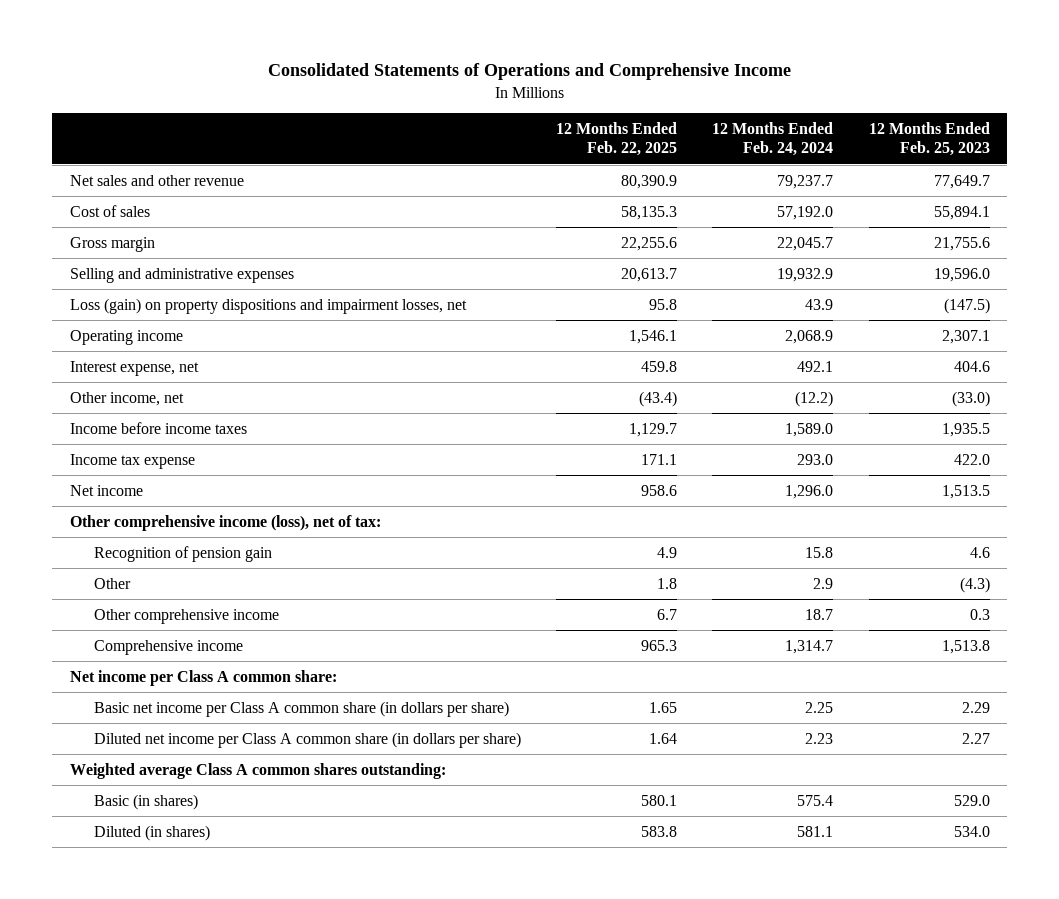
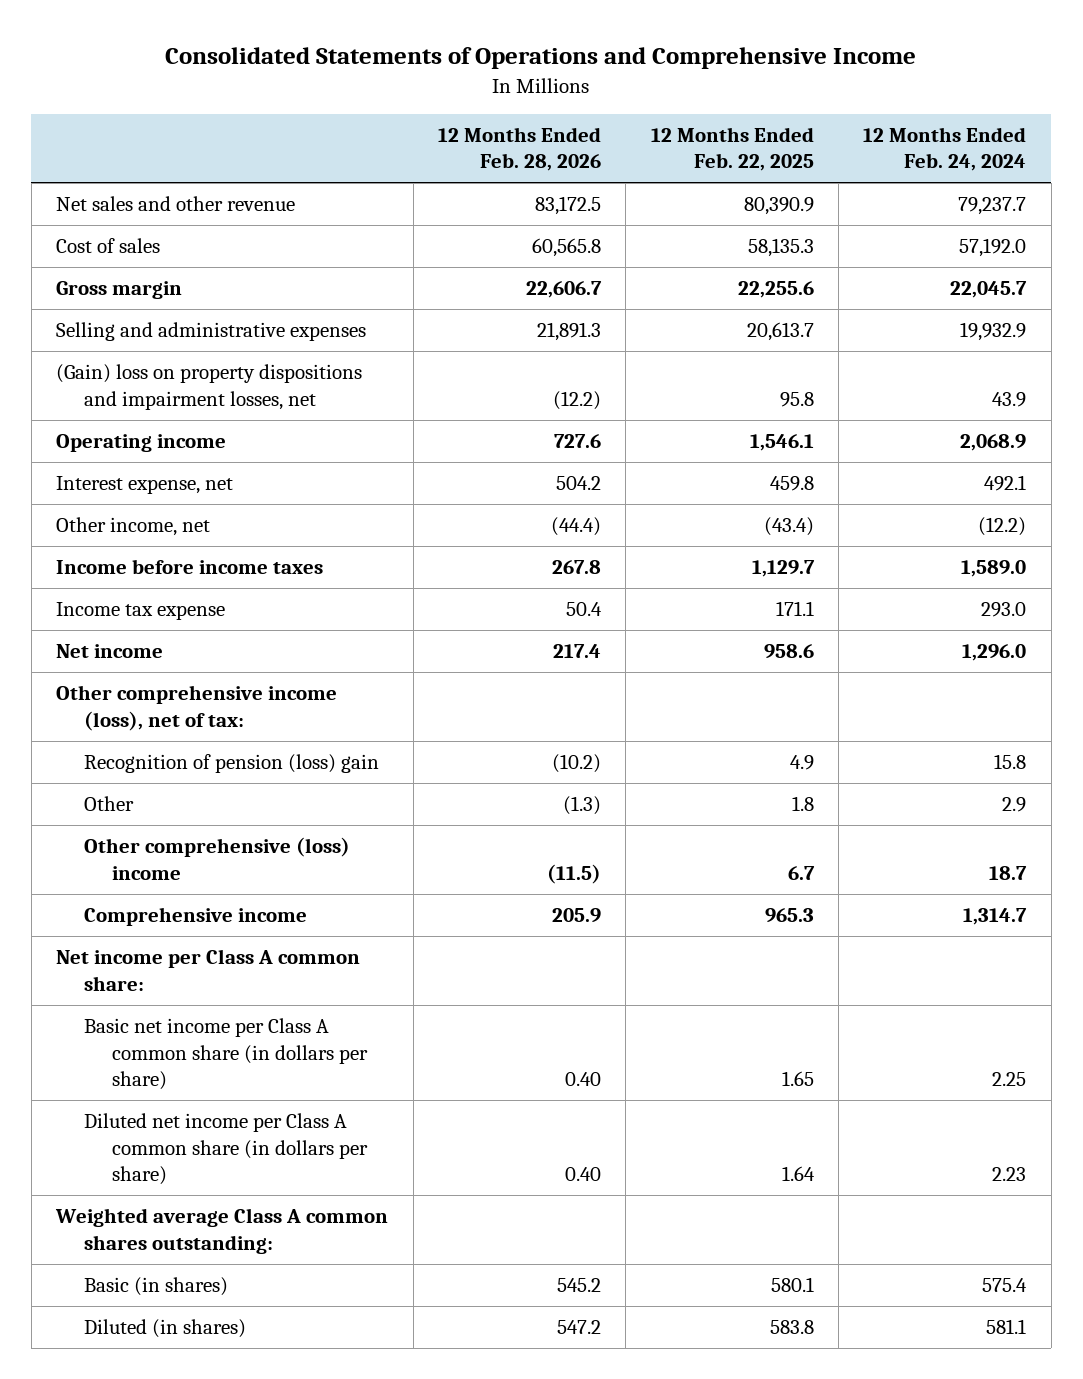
[868,121,990,157] 12 Months Ended Feb. 25, 2023 -> none
none -> [437,126,601,172] 12 Months Ended Feb. 28, 2026
[69,297,467,314] Loss (gain) on property dispositions and impairment losses, net -> [56,364,363,410] (Gain) loss on property dispositions and impairment losses, net
[93,545,272,562] Recognition of pension gain -> [83,754,379,774] Recognition of pension (loss) gain
[93,608,279,624] Other comprehensive income -> [83,837,350,880] Other comprehensive (loss) income

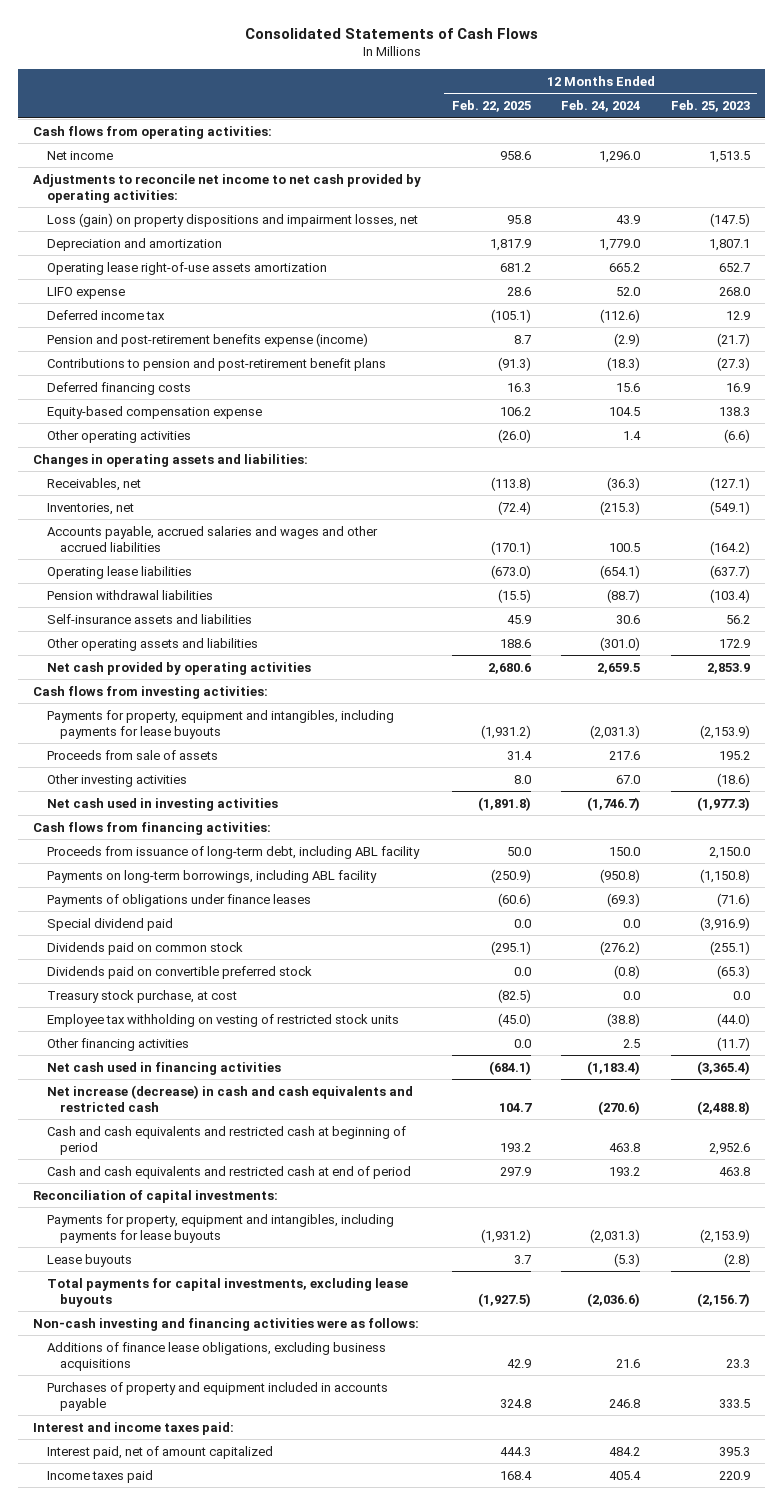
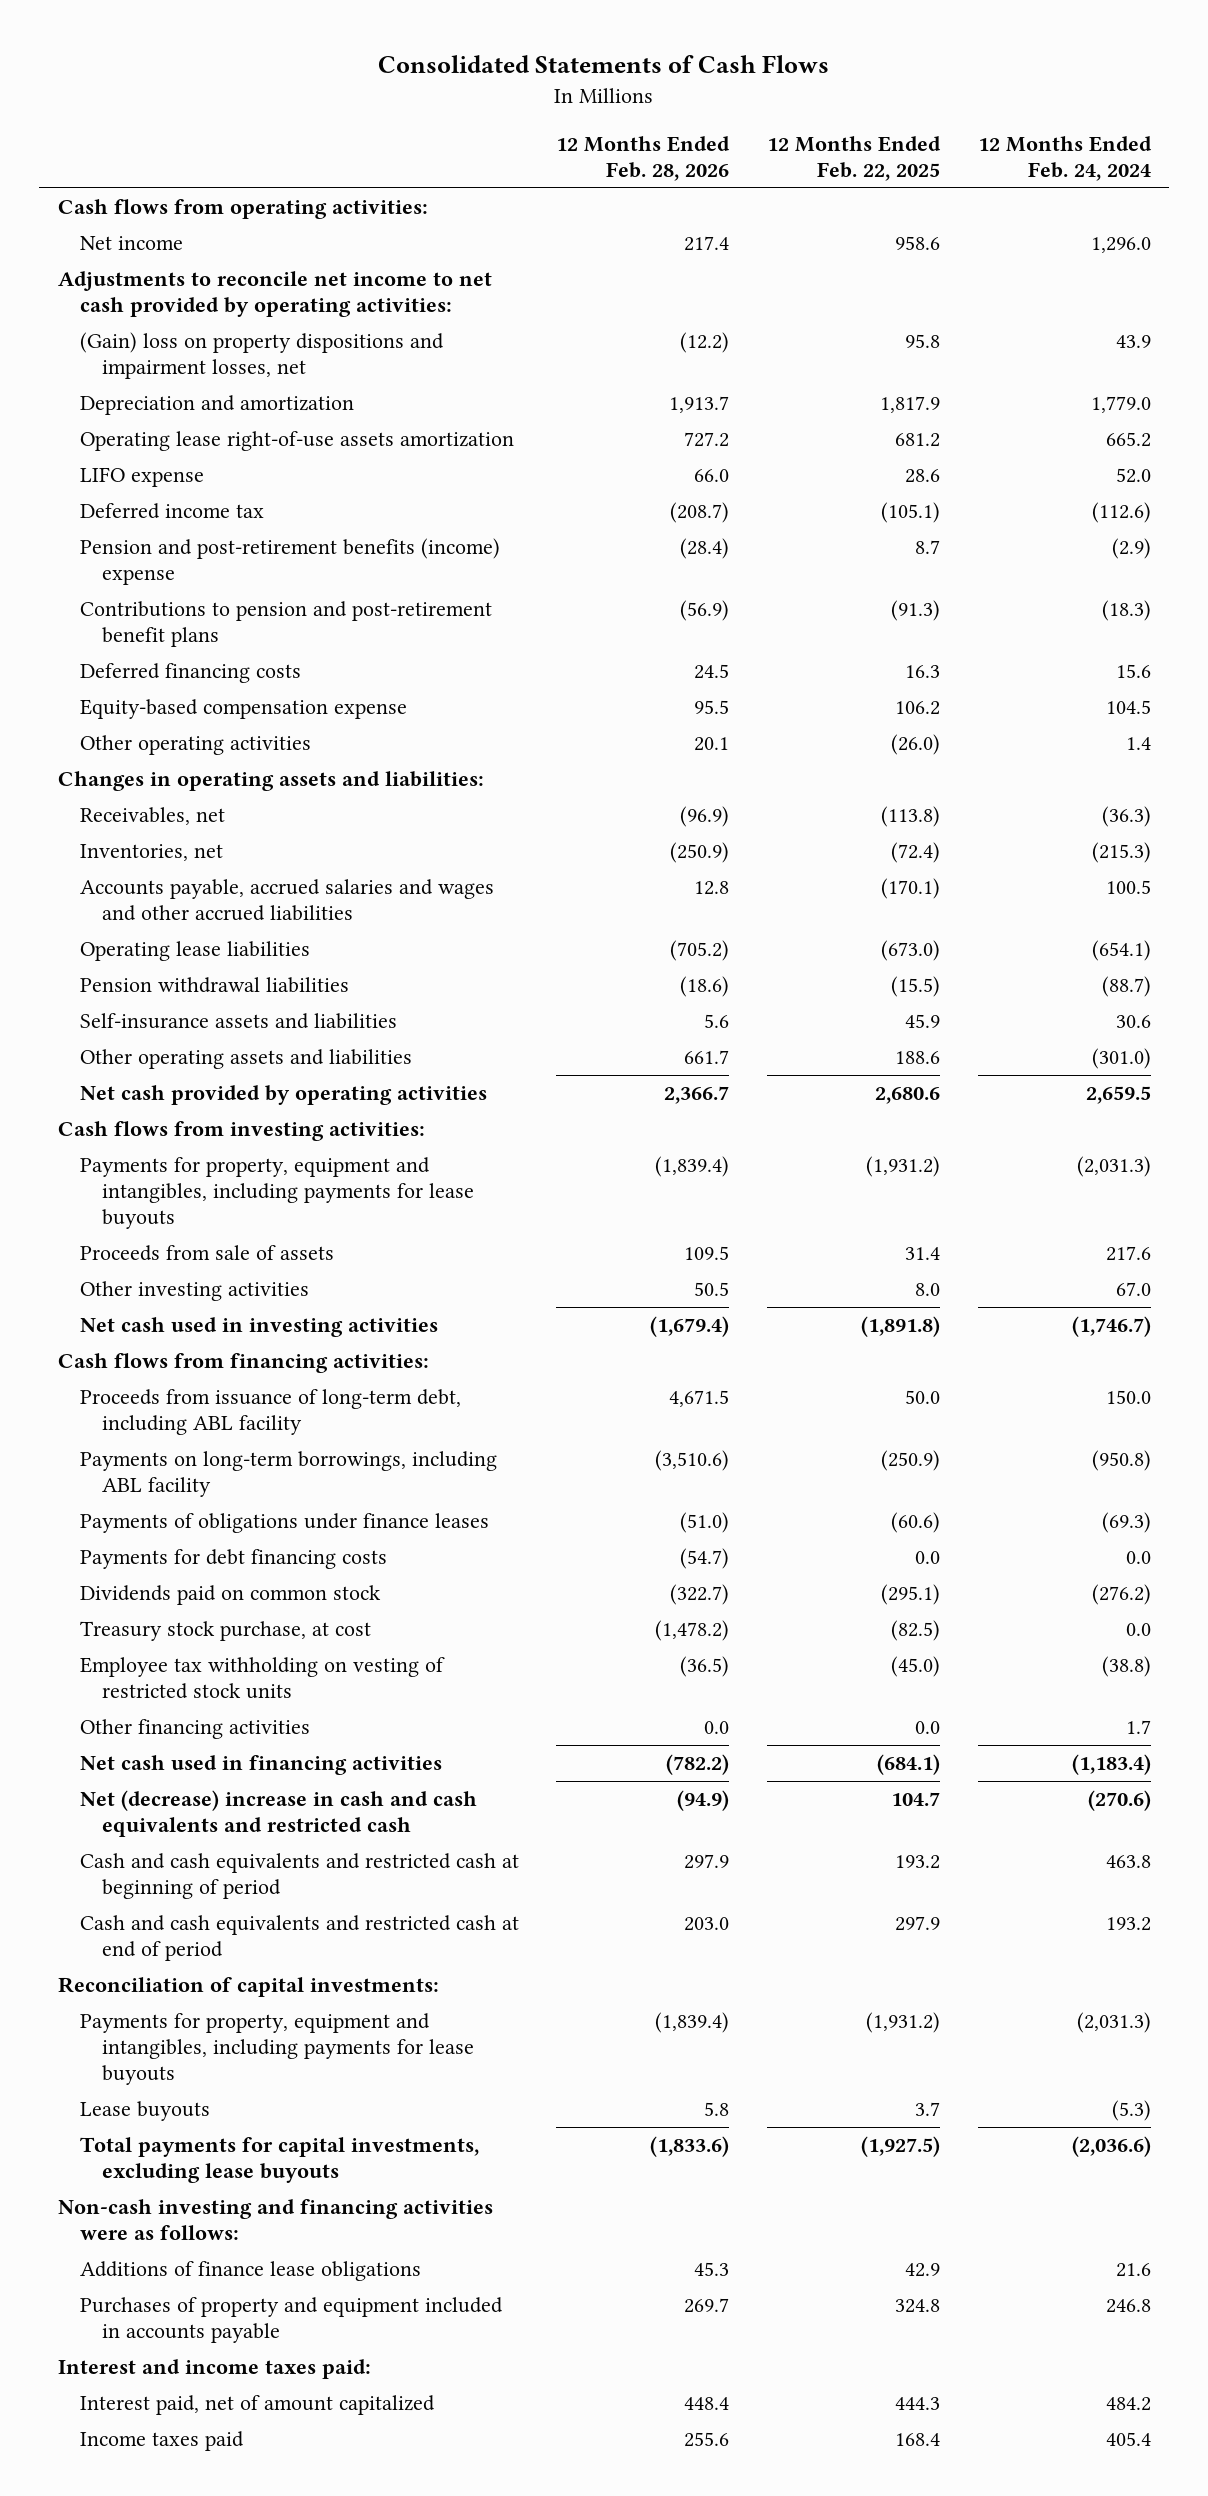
[670,100,750,113] Feb. 25, 2023 -> none
none -> [556,135,731,181] 12 Months Ended Feb. 28, 2026
[46,212,418,227] Loss (gain) on property dispositions and impairment losses, net -> [79,332,444,380] (Gain) loss on property dispositions and impairment losses, net
[46,332,368,347] Pension and post-retirement benefits expense (income) -> [79,538,500,586] Pension and post-retirement benefits (income) expense
[46,917,173,931] Special dividend paid -> none
none -> [79,1549,387,1570] Payments for debt financing costs
[46,965,312,979] Dividends paid on convertible preferred stock -> none
[623,1038,641,1048] 2.5 -> [1125,1720,1151,1735] 1.7
[46,1084,413,1112] Net increase (decrease) in cash and cash equivalents and restricted cash -> [79,1790,477,1838] Net (decrease) increase in cash and cash equivalents and restricted cash
[46,1341,386,1371] Additions of finance lease obligations, excluding business acquisitions -> [79,2261,421,2282] Additions of finance lease obligations

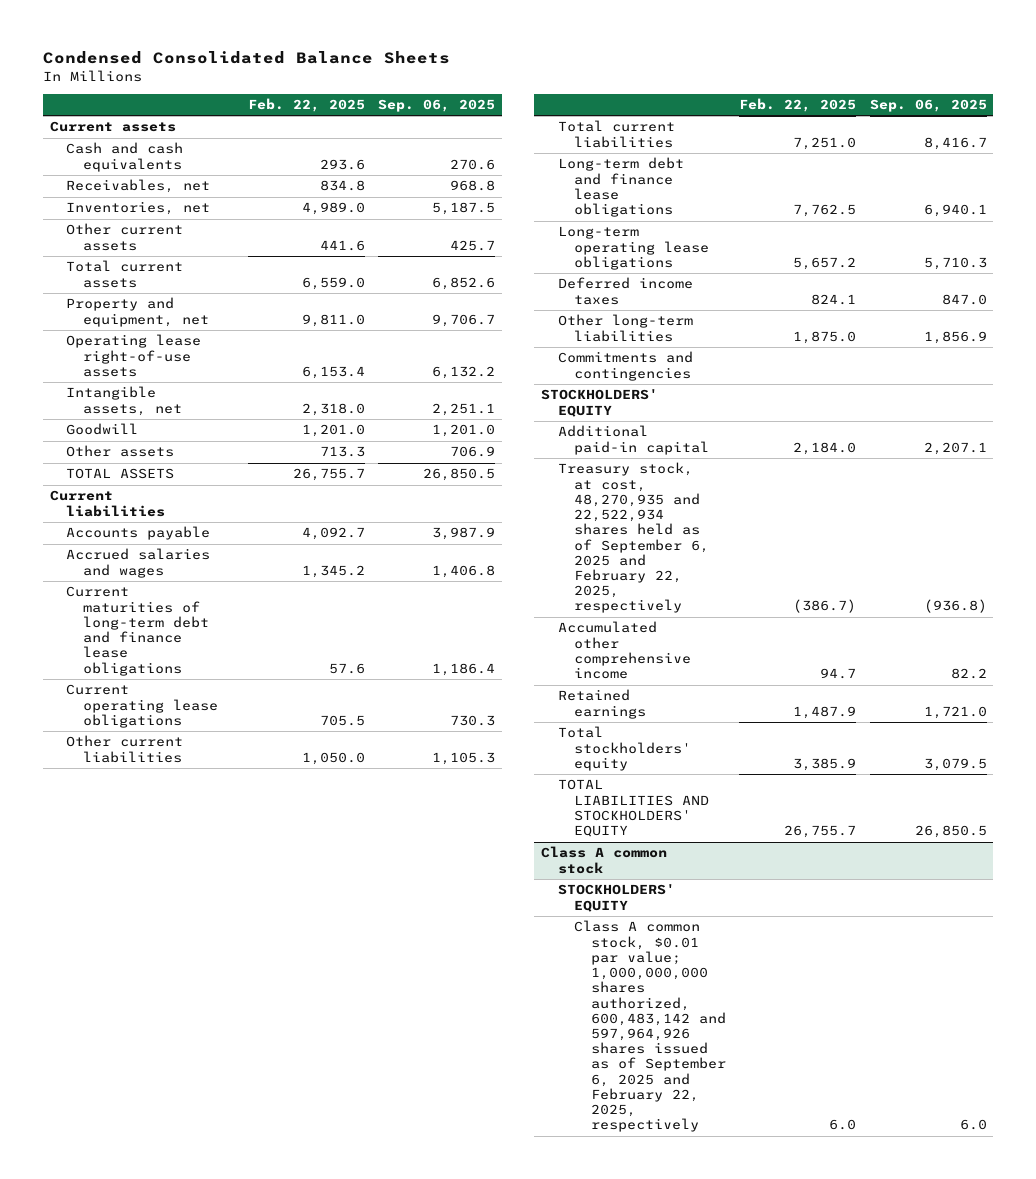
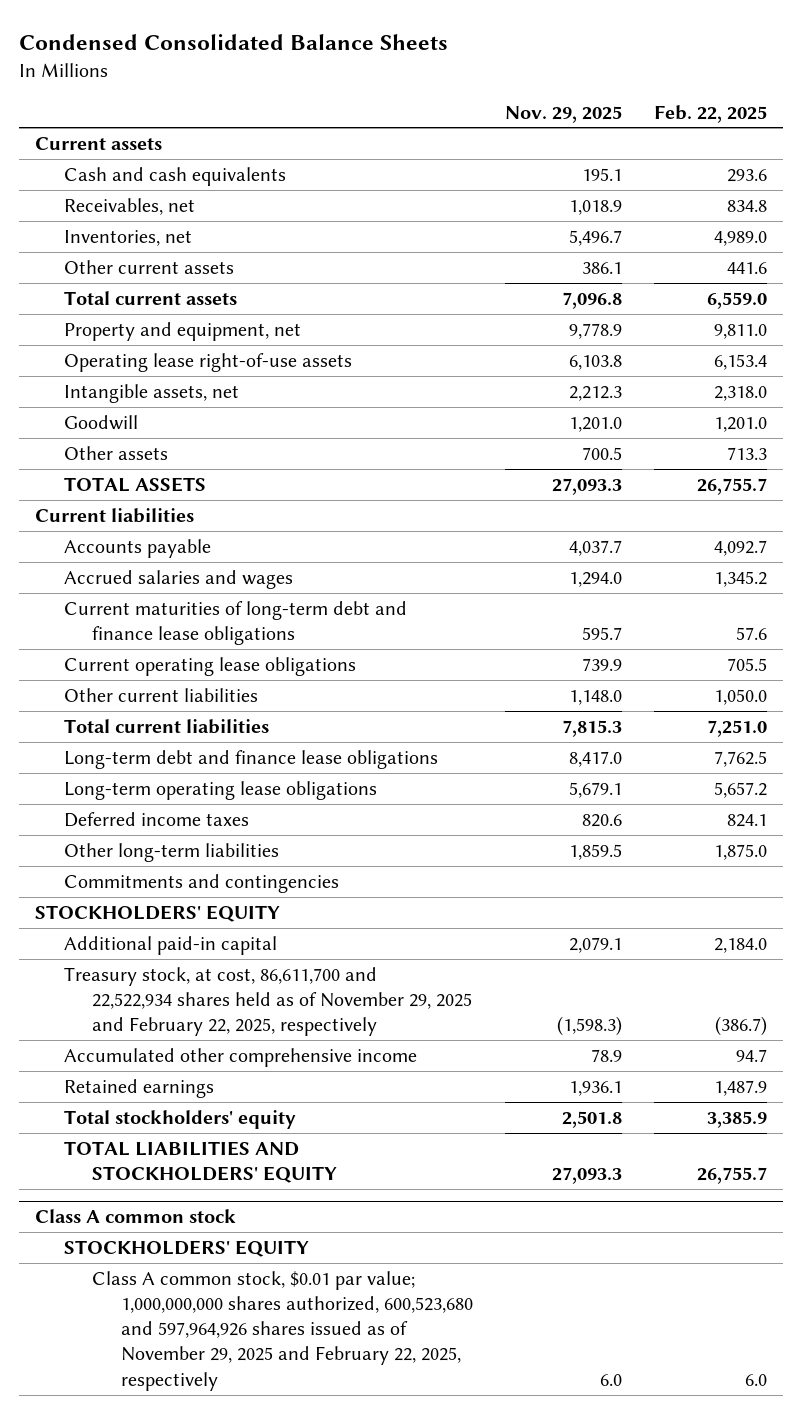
[378,99,496,113] Sep. 06, 2025 -> none
none -> [504,105,622,123] Nov. 29, 2025
[557,462,710,614] Treasury stock, at cost, 48,270,935 and 22,522,934 shares held as of September 6, 2025 and February 22, 2025, respectively -> [63,966,473,1037] Treasury stock, at cost, 86,611,700 and 22,522,934 shares held as of November 29, 2025 and February 22, 2025, respectively
[574,920,726,1133] Class A common stock, $0.01 par value; 1,000,000,000 shares authorized, 600,483,142 and 597,964,926 shares issued as of September 6, 2025 and February 22, 2025, respectively -> [92,1270,473,1391] Class A common stock, $0.01 par value; 1,000,000,000 shares authorized, 600,523,680 and 597,964,926 shares issued as of November 29, 2025 and February 22, 2025, respectively

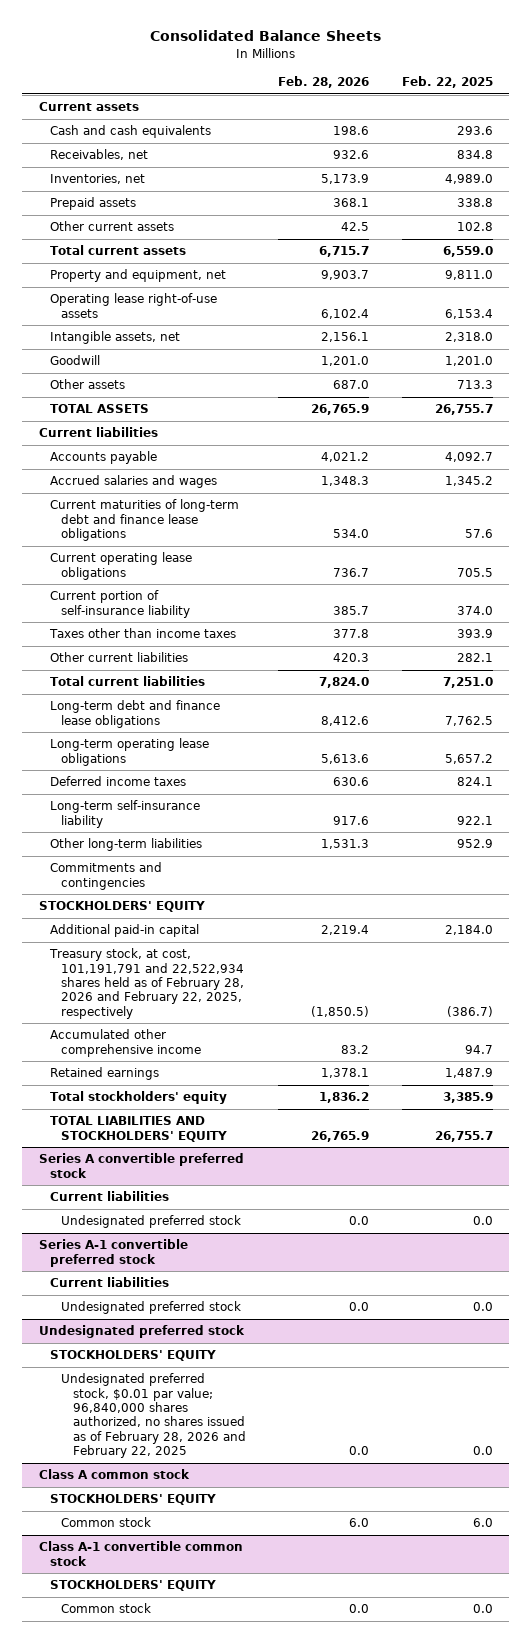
[18,33,448,50] Condensed Consolidated Balance Sheets -> [149,30,381,42] Consolidated Balance Sheets
[504,105,622,123] Nov. 29, 2025 -> none
none -> [278,76,370,89] Feb. 28, 2026
none -> [50,197,137,211] Prepaid assets
[726,261,767,274] 441.6 -> [457,222,494,232] 102.8
none -> [50,590,191,618] Current portion of self-insurance liability
none -> [49,628,237,639] Taxes other than income taxes
[713,688,767,705] 1,050.0 -> [457,653,494,663] 282.1
none -> [50,800,201,828] Long-term self-insurance liability
[713,843,767,860] 1,875.0 -> [457,839,494,849] 952.9
[63,966,473,1037] Treasury stock, at cost, 86,611,700 and 22,522,934 shares held as of November 29, 2025 and February 22, 2025, respectively -> [49,948,245,1019] Treasury stock, at cost, 101,191,791 and 22,522,934 shares held as of February 28, 2026 and February 22, 2025, respectively
none -> [38,1153,244,1178] Series A convertible preferred stock
none -> [50,1191,170,1202] Current liabilities
none -> [61,1215,242,1229] Undesignated preferred stock
none -> [38,1239,188,1267] Series A-1 convertible preferred stock
none -> [50,1277,170,1288] Current liabilities
none -> [61,1301,242,1315] Undesignated preferred stock
none -> [38,1325,245,1339] Undesignated preferred stock
none -> [50,1350,217,1362] STOCKHOLDERS' EQUITY
none -> [61,1373,246,1459] Undesignated preferred stock, $0.01 par value; 96,840,000 shares authorized, no shares issued as of February 28, 2026 and February 22, 2025
[92,1270,473,1391] Class A common stock, $0.01 par value; 1,000,000,000 shares authorized, 600,523,680 and 597,964,926 shares issued as of November 29, 2025 and February 22, 2025, respectively -> [61,1517,152,1528] Common stock
none -> [38,1541,243,1566] Class A-1 convertible common stock
none -> [50,1580,217,1592] STOCKHOLDERS' EQUITY
none -> [61,1603,152,1614] Common stock

